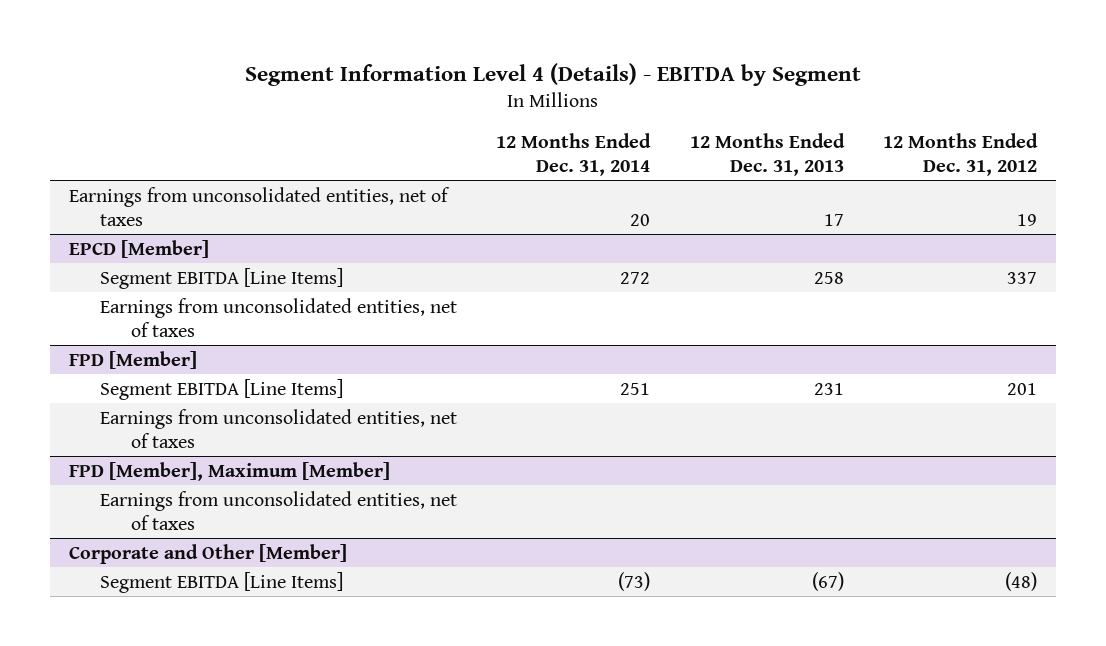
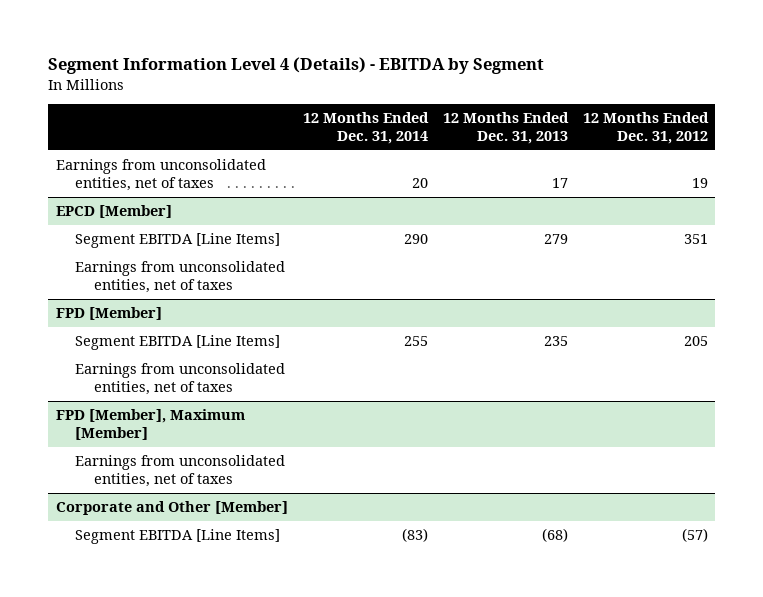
[620,271,651,284] 272 -> [403,234,428,245] 290
[813,271,844,284] 258 -> [543,234,568,245] 279
[1006,271,1037,284] 337 -> [683,234,708,245] 351
[620,382,651,395] 251 -> [403,336,428,347] 255
[813,382,844,395] 231 -> [543,336,568,347] 235
[1006,382,1037,395] 201 -> [683,336,708,347] 205
[618,571,651,591] (73) -> [401,528,428,543] (83)
[811,571,844,591] (67) -> [541,528,568,543] (68)
[1004,571,1037,591] (48) -> [681,528,708,543] (57)

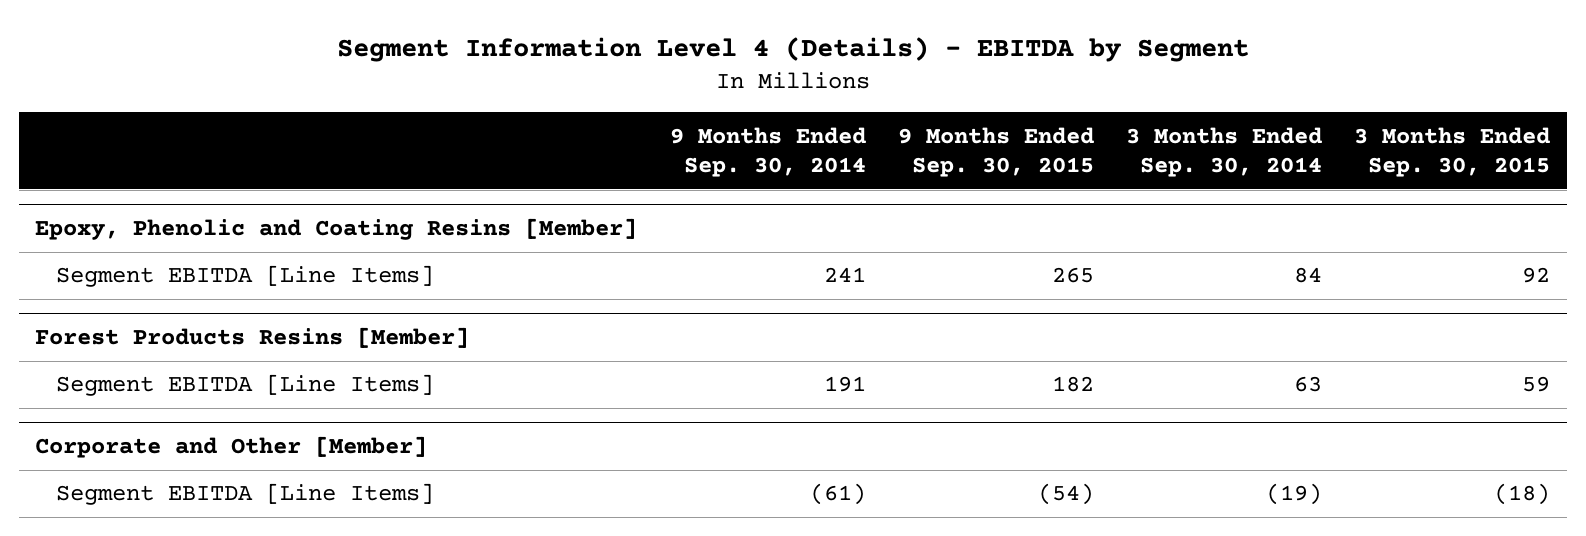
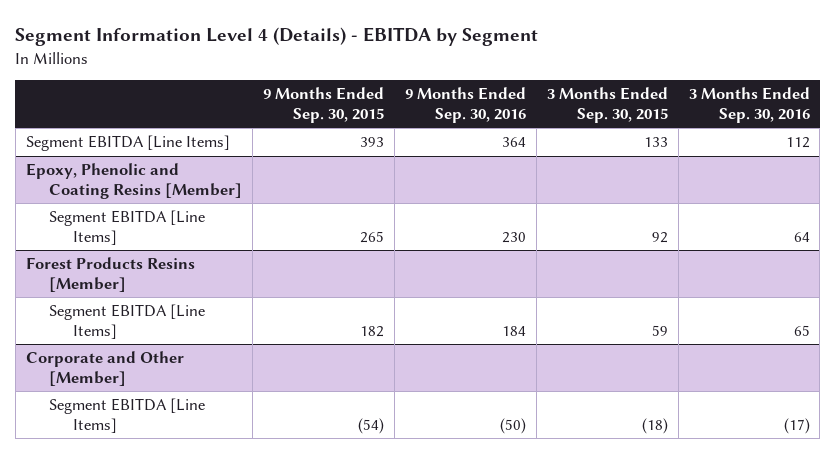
[669,126,866,177] 9 Months Ended Sep. 30, 2014 -> none
[1126,126,1323,177] 3 Months Ended Sep. 30, 2014 -> none
none -> [404,87,526,123] 9 Months Ended Sep. 30, 2016
none -> [688,87,810,123] 3 Months Ended Sep. 30, 2016
none -> [25,135,230,152] Segment EBITDA [Line Items]

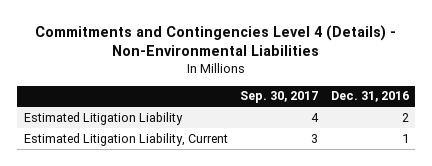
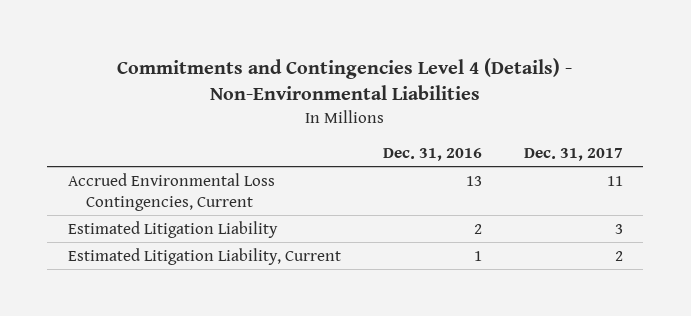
[240,91,319,104] Sep. 30, 2017 -> none
none -> [523,148,623,162] Dec. 31, 2017
none -> [68,172,276,212] Accrued Environmental Loss Contingencies, Current

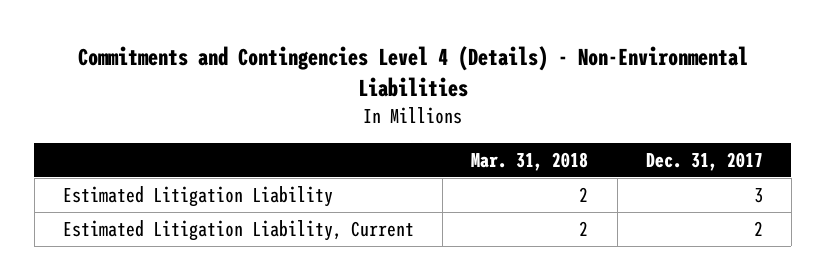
[382,148,482,162] Dec. 31, 2016 -> none
none -> [471,151,589,171] Mar. 31, 2018
[68,172,276,212] Accrued Environmental Loss Contingencies, Current -> none

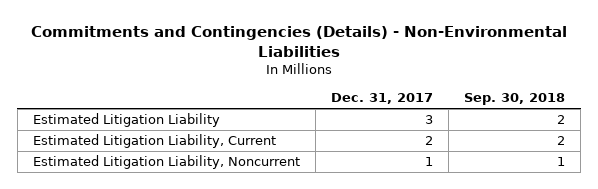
[77,46,748,98] Commitments and Contingencies Level 4 (Details) - Non-Environmental Liabilities -> [30,26,567,57] Commitments and Contingencies (Details) - Non-Environmental Liabilities
[471,151,589,171] Mar. 31, 2018 -> none
none -> [464,93,566,106] Sep. 30, 2018
none -> [32,155,300,170] Estimated Litigation Liability, Noncurrent

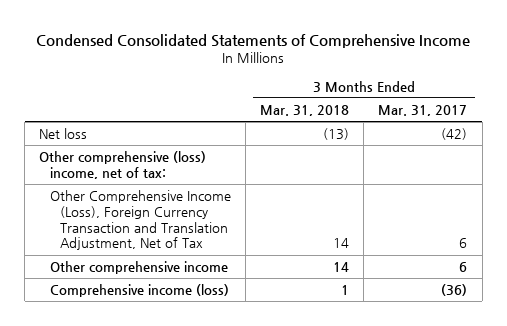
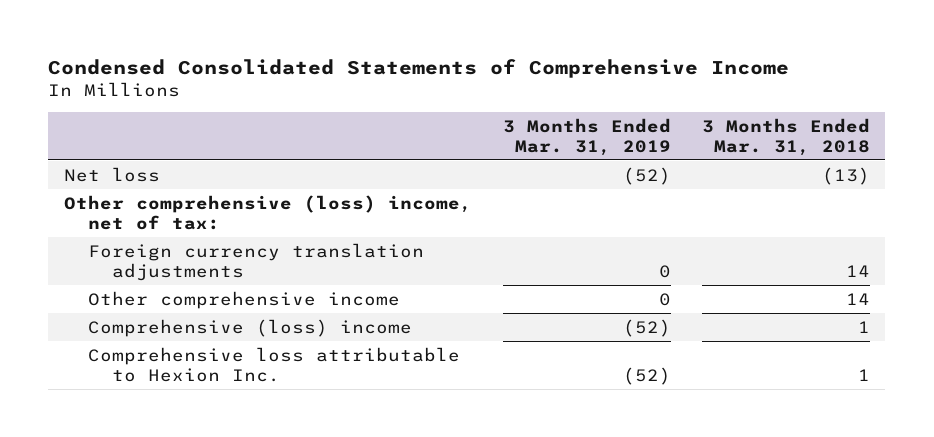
[378,105,468,117] Mar. 31, 2017 -> none
none -> [502,117,671,156] 3 Months Ended Mar. 31, 2019
[49,190,231,251] Other Comprehensive Income (Loss), Foreign Currency Transaction and Translation Adjustment, Net of Tax -> [87,242,424,281] Foreign currency translation adjustments
none -> [87,318,412,337] Comprehensive (loss) income
[49,284,229,298] Comprehensive income (loss) -> [87,346,460,382] Comprehensive loss attributable to Hexion Inc.

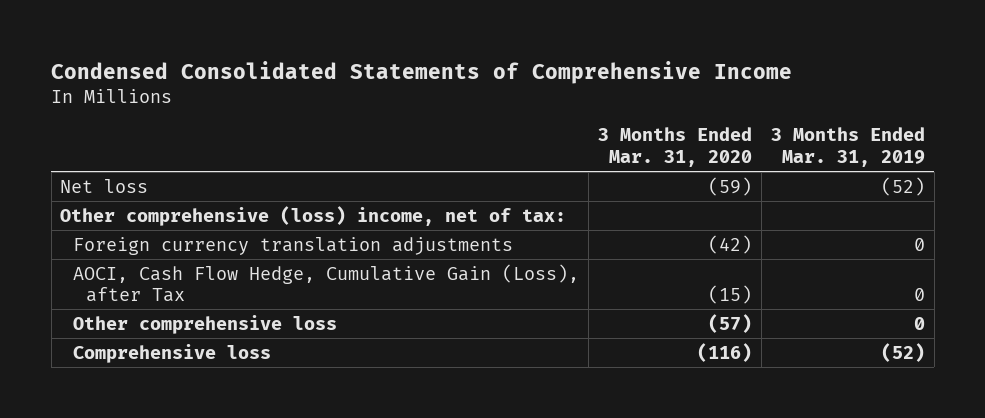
[701,117,870,156] 3 Months Ended Mar. 31, 2018 -> none
none -> [597,127,752,167] 3 Months Ended Mar. 31, 2020
[87,346,460,382] Comprehensive loss attributable to Hexion Inc. -> none
none -> [73,263,580,303] AOCI, Cash Flow Hedge, Cumulative Gain (Loss), after Tax
[87,290,400,309] Other comprehensive income -> [73,314,338,334] Other comprehensive loss
[87,318,412,337] Comprehensive (loss) income -> [73,343,272,363] Comprehensive loss

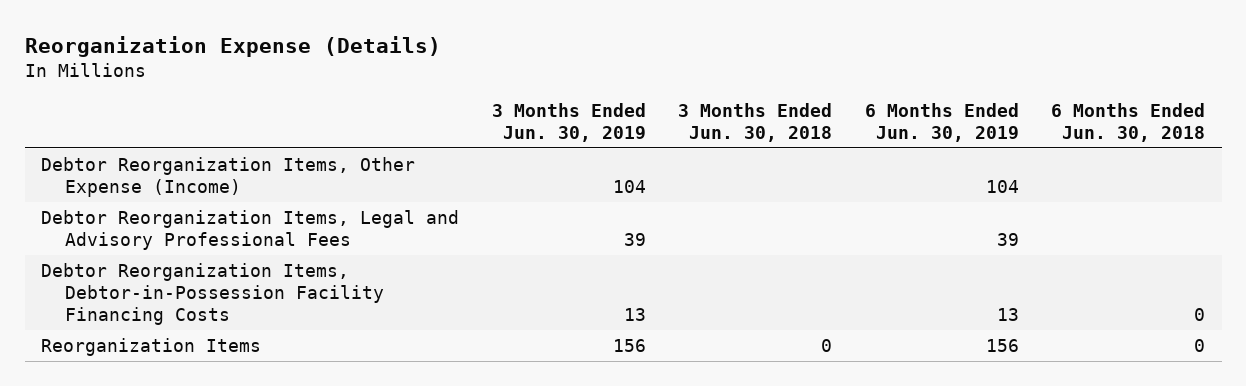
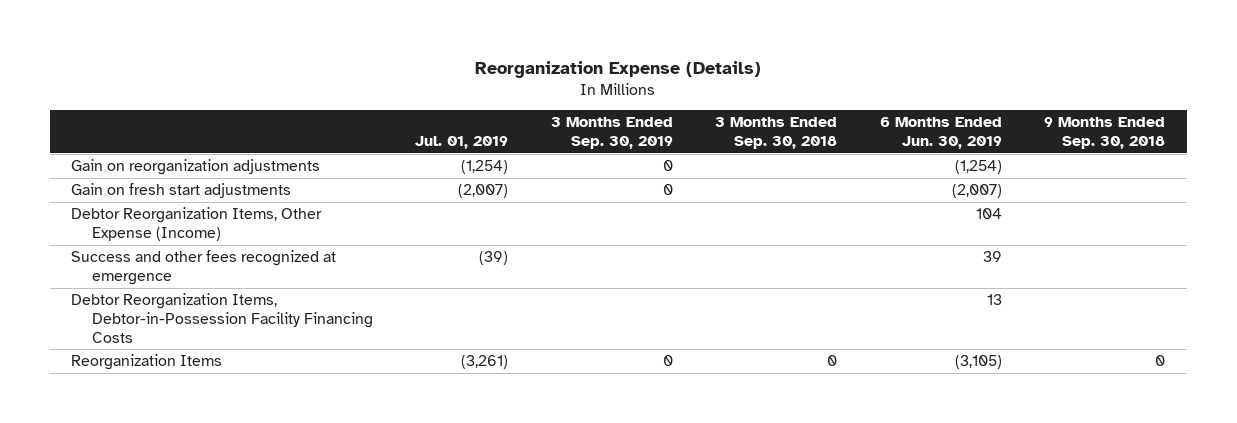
[491,102,646,142] 3 Months Ended Jun. 30, 2019 -> none
[678,102,833,142] 3 Months Ended Jun. 30, 2018 -> none
[1051,102,1206,142] 6 Months Ended Jun. 30, 2018 -> none
none -> [415,136,509,150] Jul. 01, 2019
none -> [550,117,673,150] 3 Months Ended Sep. 30, 2019
none -> [715,117,838,150] 3 Months Ended Sep. 30, 2018
none -> [1044,117,1166,150] 9 Months Ended Sep. 30, 2018
none -> [71,159,321,176] Gain on reorganization adjustments
none -> [71,183,292,199] Gain on fresh start adjustments
[41,209,460,250] Debtor Reorganization Items, Legal and Advisory Professional Fees -> [71,250,337,285] Success and other fees recognized at emergence
[985,338,1019,352] 156 -> [954,355,1002,370] (3,105)

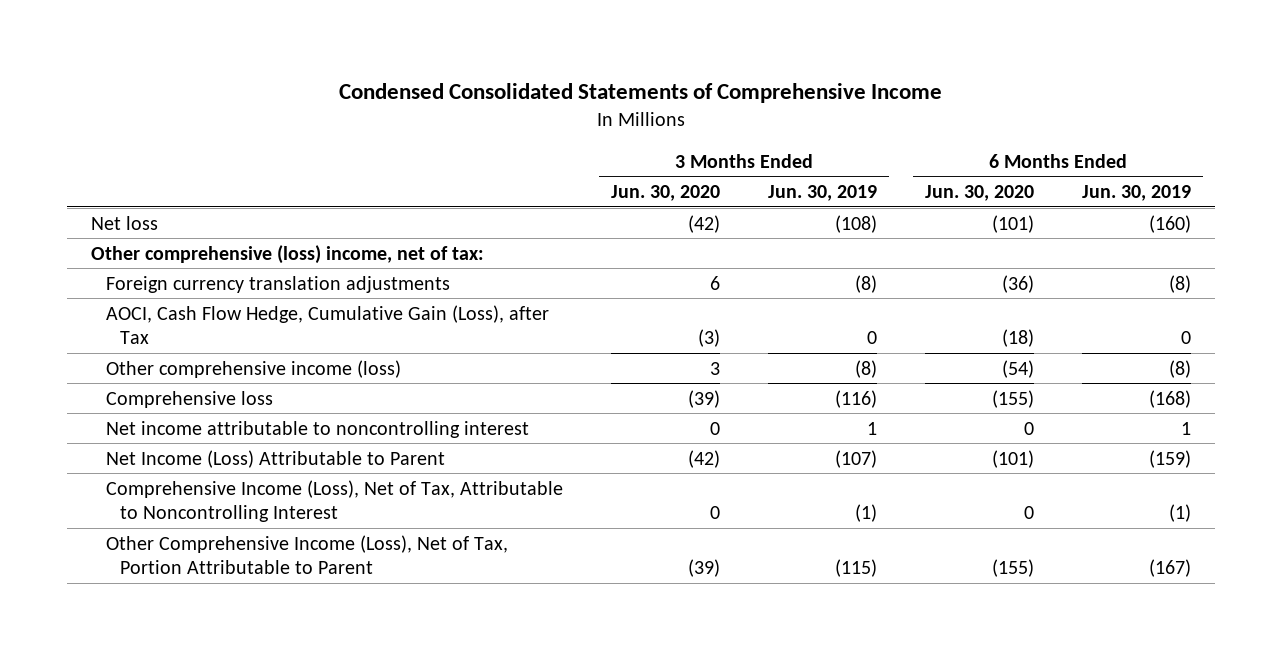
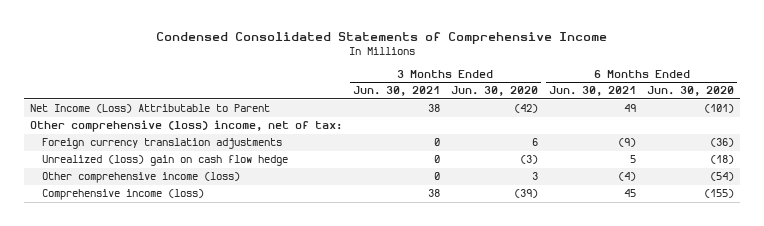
[767,185,877,202] Jun. 30, 2019 -> none
[1081,185,1191,202] Jun. 30, 2019 -> none
none -> [352,86,440,97] Jun. 30, 2021
none -> [549,86,637,97] Jun. 30, 2021
[91,215,159,230] Net loss -> none
[105,449,445,468] Net Income (Loss) Attributable to Parent -> [29,104,270,114] Net Income (Loss) Attributable to Parent
[105,304,549,344] AOCI, Cash Flow Hedge, Cumulative Gain (Loss), after Tax -> [42,155,289,167] Unrealized (loss) gain on cash flow hedge
[105,390,273,408] Comprehensive loss -> none
[105,420,529,438] Net income attributable to noncontrolling interest -> none
[105,479,563,522] Comprehensive Income (Loss), Net of Tax, Attributable to Noncontrolling Interest -> none
[105,534,508,574] Other Comprehensive Income (Loss), Net of Tax, Portion Attributable to Parent -> [42,189,205,201] Comprehensive income (loss)

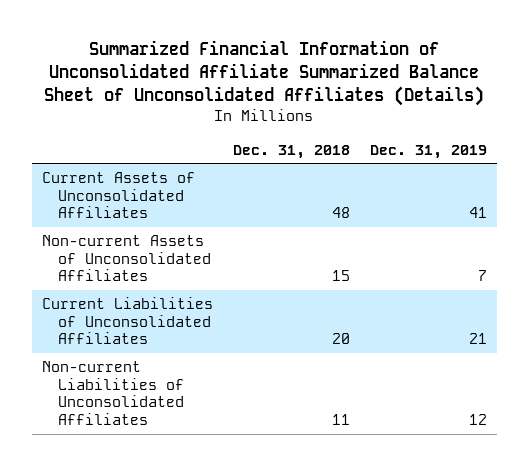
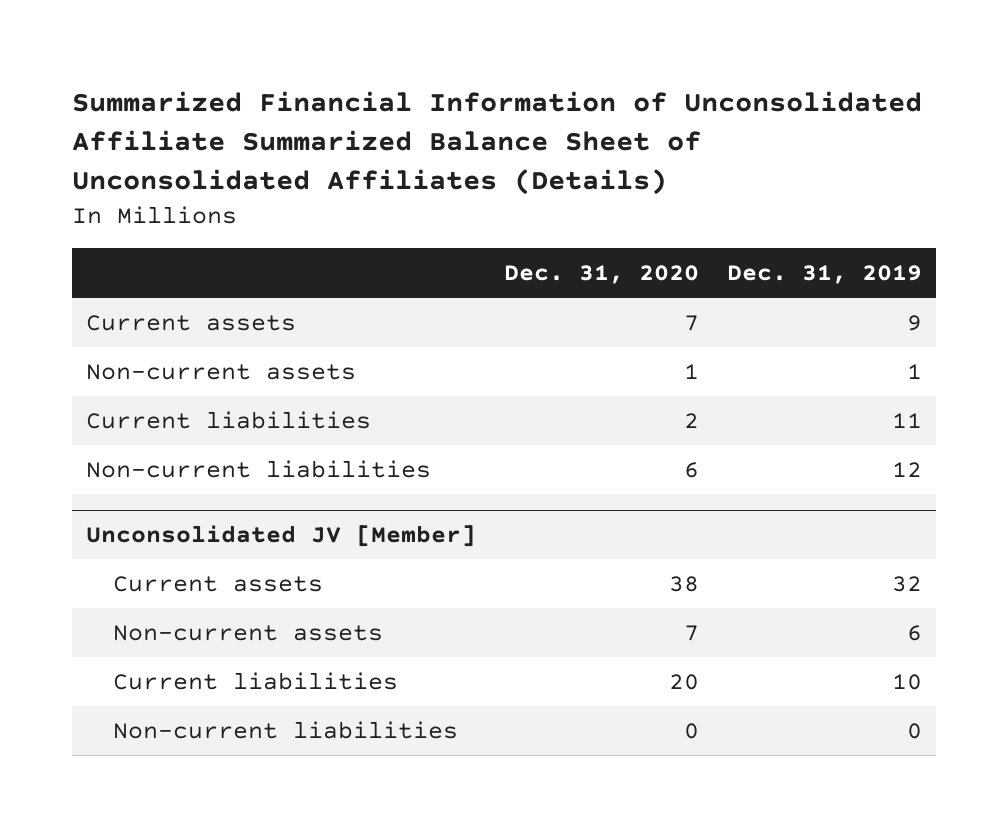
[232,144,350,159] Dec. 31, 2018 -> none
none -> [504,265,700,285] Dec. 31, 2020
[41,171,195,219] Current Assets of Unconsolidated Affiliates -> [86,314,297,331] Current assets
[468,207,487,219] 41 -> [907,314,923,331] 9
[41,234,211,282] Non-current Assets of Unconsolidated Affiliates -> [86,363,357,380] Non-current assets
[477,270,487,282] 7 -> [907,363,923,379] 1
[41,296,213,345] Current Liabilities of Unconsolidated Affiliates -> [86,410,372,429] Current liabilities
[468,333,487,345] 21 -> [892,412,923,428] 11
[41,360,184,426] Non-current Liabilities of Unconsolidated Affiliates -> [86,459,432,478] Non-current liabilities
none -> [86,524,477,547] Unconsolidated JV [Member]
none -> [113,575,324,592] Current assets
none -> [113,624,384,641] Non-current assets
none -> [113,671,399,690] Current liabilities
none -> [113,720,459,739] Non-current liabilities

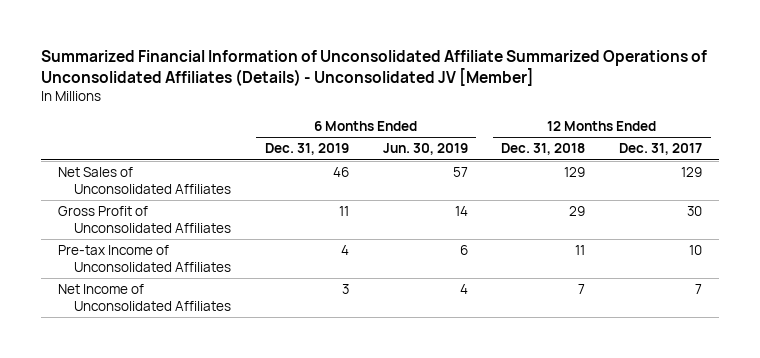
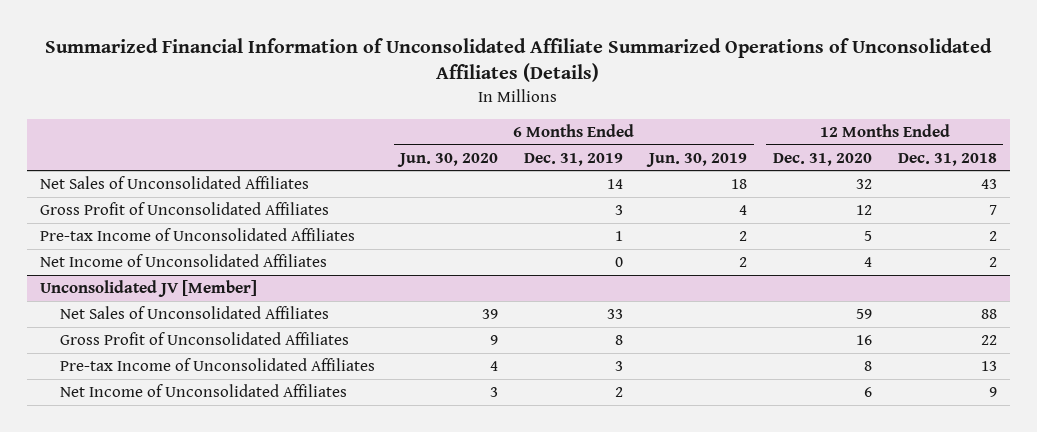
[41,50,708,86] Summarized Financial Information of Unconsolidated Affiliate Summarized Operations of Unconsolidated Affiliates (Details) - Unconsolidated JV [Member] -> [45,38,993,83] Summarized Financial Information of Unconsolidated Affiliate Summarized Operations of Unconsolidated Affiliates (Details)
[619,143,703,156] Dec. 31, 2017 -> none
none -> [397,152,499,167] Jun. 30, 2020
none -> [772,152,872,166] Dec. 31, 2020
[332,167,349,178] 46 -> [607,179,624,190] 14
[452,167,468,178] 57 -> [731,179,748,190] 18
[564,167,586,178] 129 -> [980,179,997,190] 43
[338,206,349,217] 11 -> [615,205,624,216] 3
[454,206,468,217] 14 -> [739,205,748,216] 4
[569,206,586,217] 29 -> [988,205,997,216] 7
[340,245,349,256] 4 -> [615,231,624,242] 1
[459,245,468,256] 6 -> [739,231,748,242] 2
[575,245,586,256] 11 -> [988,231,997,242] 2
[341,284,349,295] 3 -> [615,257,624,268] 0
[459,284,468,295] 4 -> [739,257,748,268] 2
[578,284,586,295] 7 -> [988,257,997,268] 2
none -> [39,280,257,298] Unconsolidated JV [Member]
none -> [59,306,329,320] Net Sales of Unconsolidated Affiliates
none -> [59,332,349,346] Gross Profit of Unconsolidated Affiliates
none -> [59,358,375,372] Pre-tax Income of Unconsolidated Affiliates
none -> [59,384,347,398] Net Income of Unconsolidated Affiliates

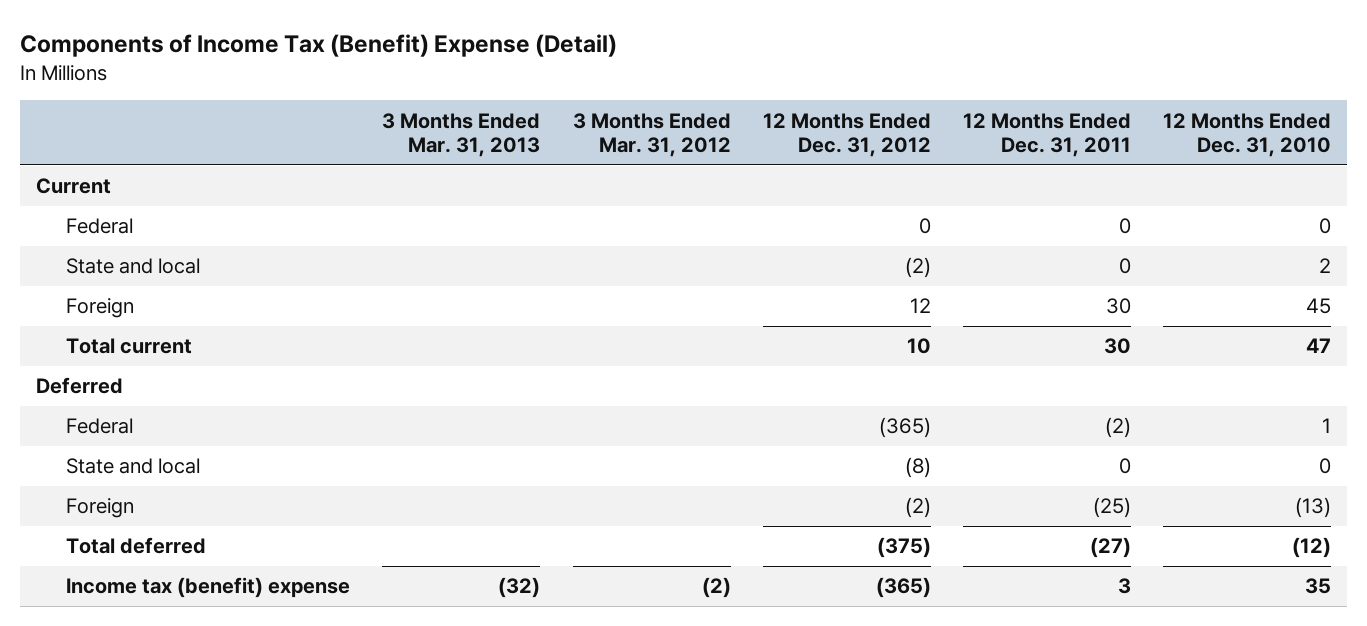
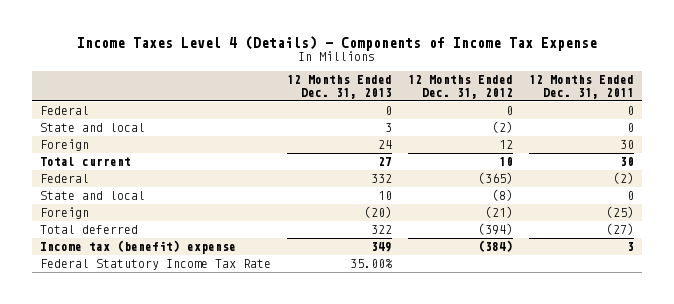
[19,33,617,57] Components of Income Tax (Benefit) Expense (Detail) -> [77,35,598,51] Income Taxes Level 4 (Details) - Components of Income Tax Expense
[382,112,541,158] 3 Months Ended Mar. 31, 2013 -> none
[572,112,731,158] 3 Months Ended Mar. 31, 2012 -> none
[1163,112,1332,158] 12 Months Ended Dec. 31, 2010 -> none
none -> [287,75,393,99] 12 Months Ended Dec. 31, 2013
[35,178,111,195] Current -> none
[35,377,123,395] Deferred -> none
[904,497,931,519] (2) -> [485,206,514,219] (21)
[876,537,931,559] (375) -> [478,223,514,236] (394)
[875,577,931,599] (365) -> [478,240,514,253] (384)
none -> [40,259,272,271] Federal Statutory Income Tax Rate

